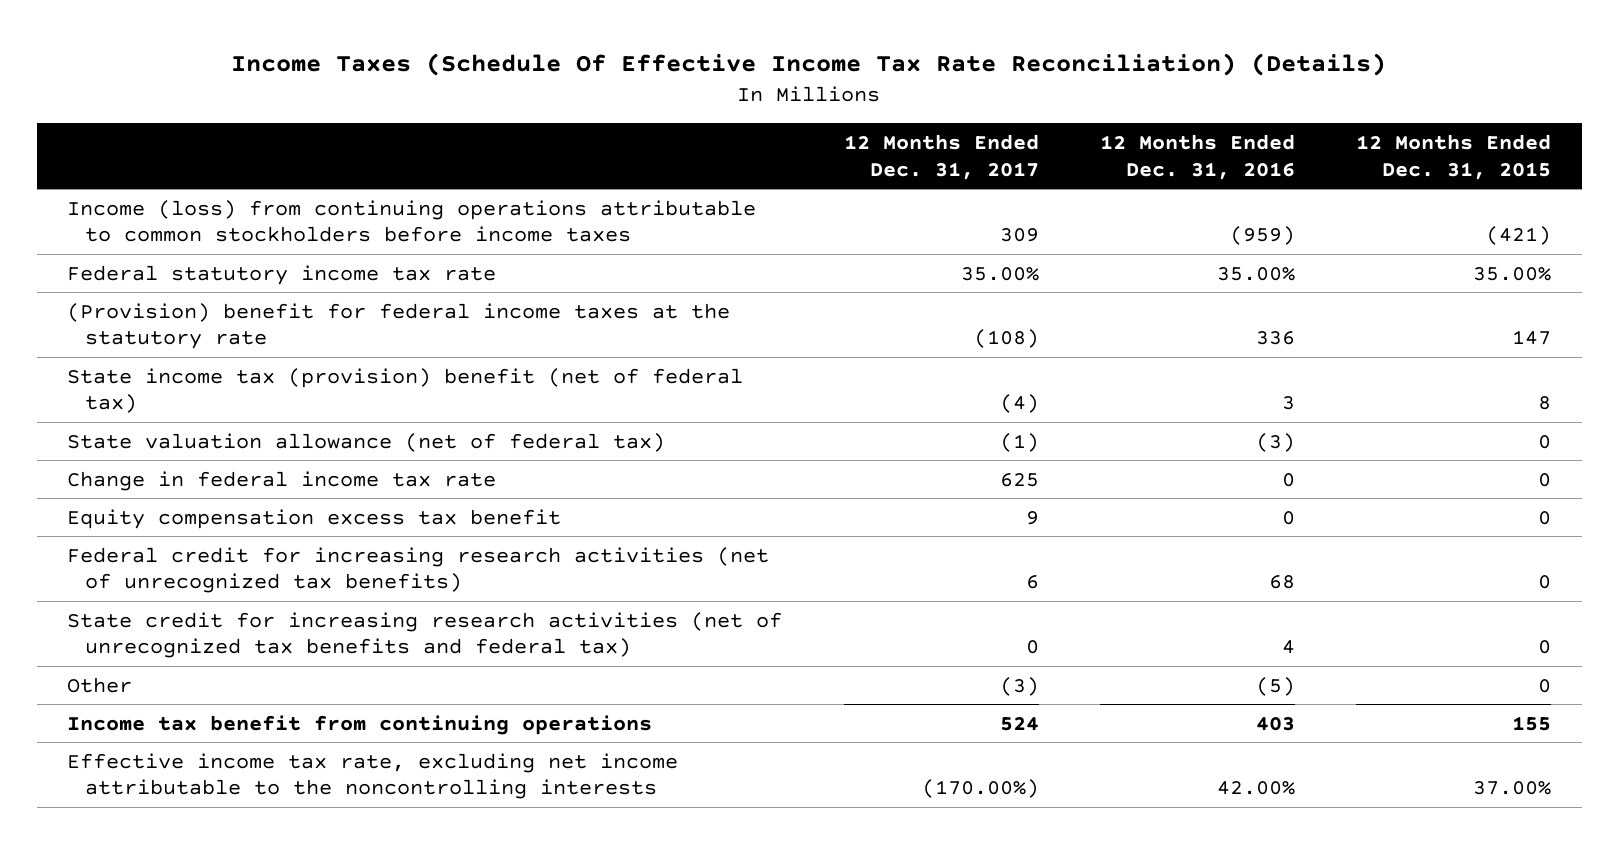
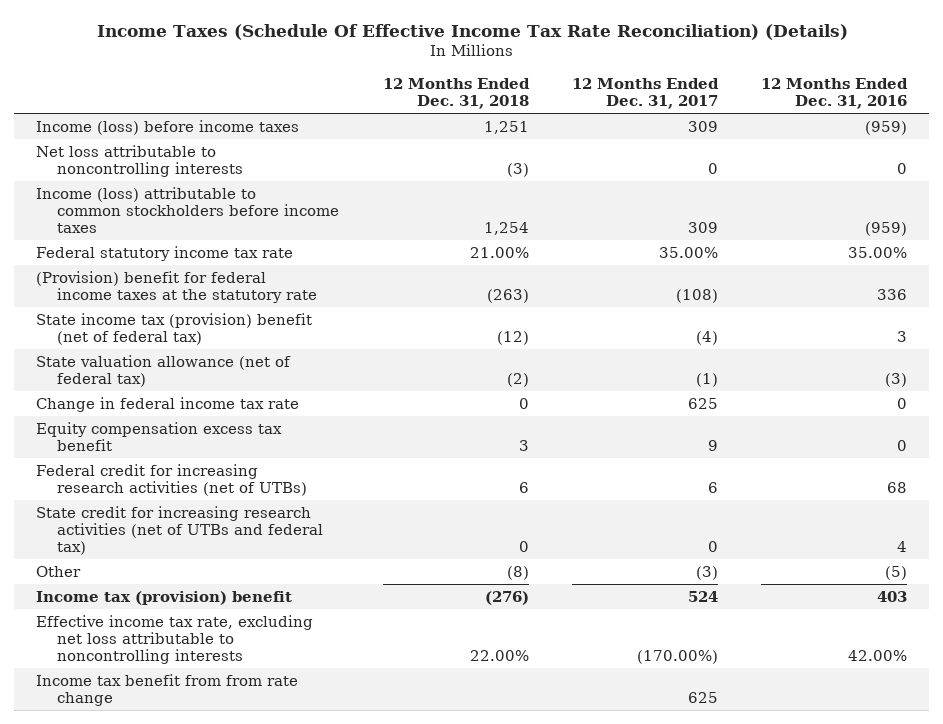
[1356,134,1552,180] 12 Months Ended Dec. 31, 2015 -> none
none -> [382,77,530,109] 12 Months Ended Dec. 31, 2018
none -> [35,119,299,135] Income (loss) before income taxes
none -> [35,144,244,177] Net loss attributable to noncontrolling interests
[67,199,757,243] Income (loss) from continuing operations attributable to common stockholders before income taxes -> [35,186,340,234] Income (loss) attributable to common stockholders before income taxes
[67,546,770,594] Federal credit for increasing research activities (net of unrecognized tax benefits) -> [35,463,308,496] Federal credit for increasing research activities (net of UTBs)
[67,611,783,659] State credit for increasing research activities (net of unrecognized tax benefits and federal tax) -> [35,505,324,556] State credit for increasing research activities (net of UTBs and federal tax)
[67,714,653,735] Income tax benefit from continuing operations -> [35,590,292,605] Income tax (provision) benefit
[67,752,679,800] Effective income tax rate, excluding net income attributable to the noncontrolling interests -> [35,614,313,665] Effective income tax rate, excluding net loss attributable to noncontrolling interests
none -> [35,673,298,706] Income tax benefit from from rate change

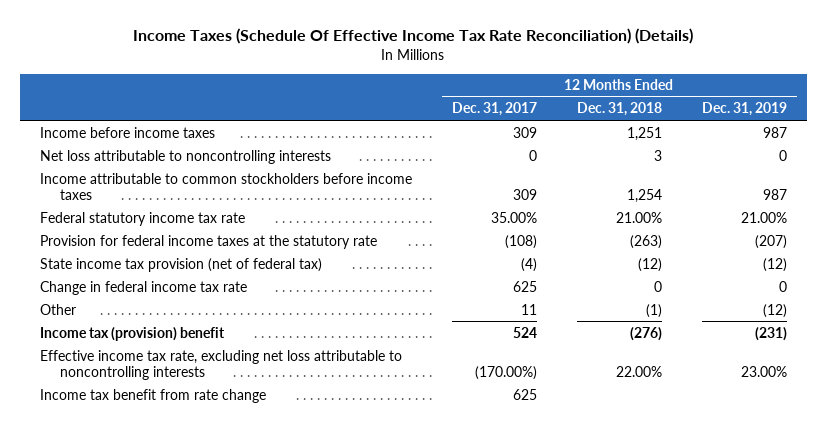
[761,77,909,109] 12 Months Ended Dec. 31, 2016 -> none
none -> [701,102,787,117] Dec. 31, 2019
[35,119,299,135] Income (loss) before income taxes -> [39,126,215,138] Income before income taxes
[506,162,529,177] (3) -> [653,149,662,161] 3
[35,186,340,234] Income (loss) attributable to common stockholders before income taxes -> [39,172,412,200] Income attributable to common stockholders before income taxes
[35,354,291,387] State valuation allowance (net of federal tax) -> none
[35,270,318,303] (Provision) benefit for federal income taxes at the statutory rate -> [39,234,377,249] Provision for federal income taxes at the statutory rate
[35,312,312,345] State income tax (provision) benefit (net of federal tax) -> [39,257,322,272] State income tax provision (net of federal tax)
[35,421,282,451] Equity compensation excess tax benefit -> none
[35,463,308,496] Federal credit for increasing research activities (net of UTBs) -> none
[35,505,324,556] State credit for increasing research activities (net of UTBs and federal tax) -> none
[506,565,529,580] (8) -> [645,303,662,318] (1)
[696,565,719,580] (3) -> [520,303,537,315] 11
[35,673,298,706] Income tax benefit from from rate change -> [39,388,266,403] Income tax benefit from rate change

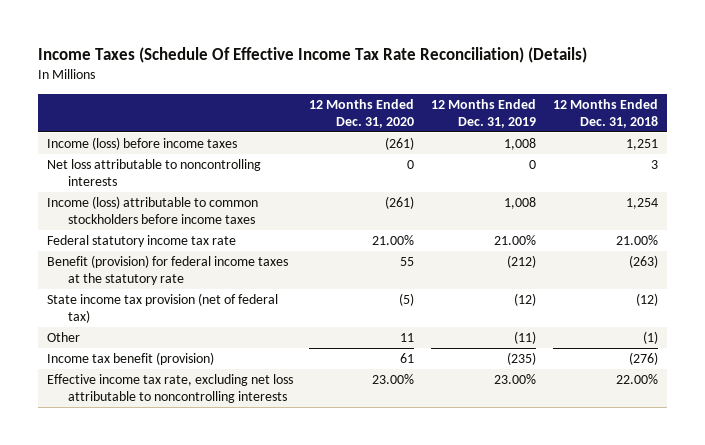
[451,102,537,117] Dec. 31, 2017 -> none
none -> [309,99,415,128] 12 Months Ended Dec. 31, 2020
[39,126,215,138] Income before income taxes -> [46,137,237,151] Income (loss) before income taxes
[762,126,787,138] 987 -> [504,138,537,151] 1,008
[39,172,412,200] Income attributable to common stockholders before income taxes -> [46,196,258,225] Income (loss) attributable to common stockholders before income taxes
[762,188,787,200] 987 -> [504,197,537,210] 1,008
[39,234,377,249] Provision for federal income taxes at the statutory rate -> [46,255,288,286] Benefit (provision) for federal income taxes at the statutory rate
[754,234,787,249] (207) -> [507,255,537,269] (212)
[39,280,247,295] Change in federal income tax rate -> none
[762,303,787,318] (12) -> [514,331,537,345] (11)
[39,326,225,341] Income tax (provision) benefit -> [46,352,214,366] Income tax benefit (provision)
[754,326,787,341] (231) -> [507,352,537,366] (235)
[39,388,266,403] Income tax benefit from rate change -> none

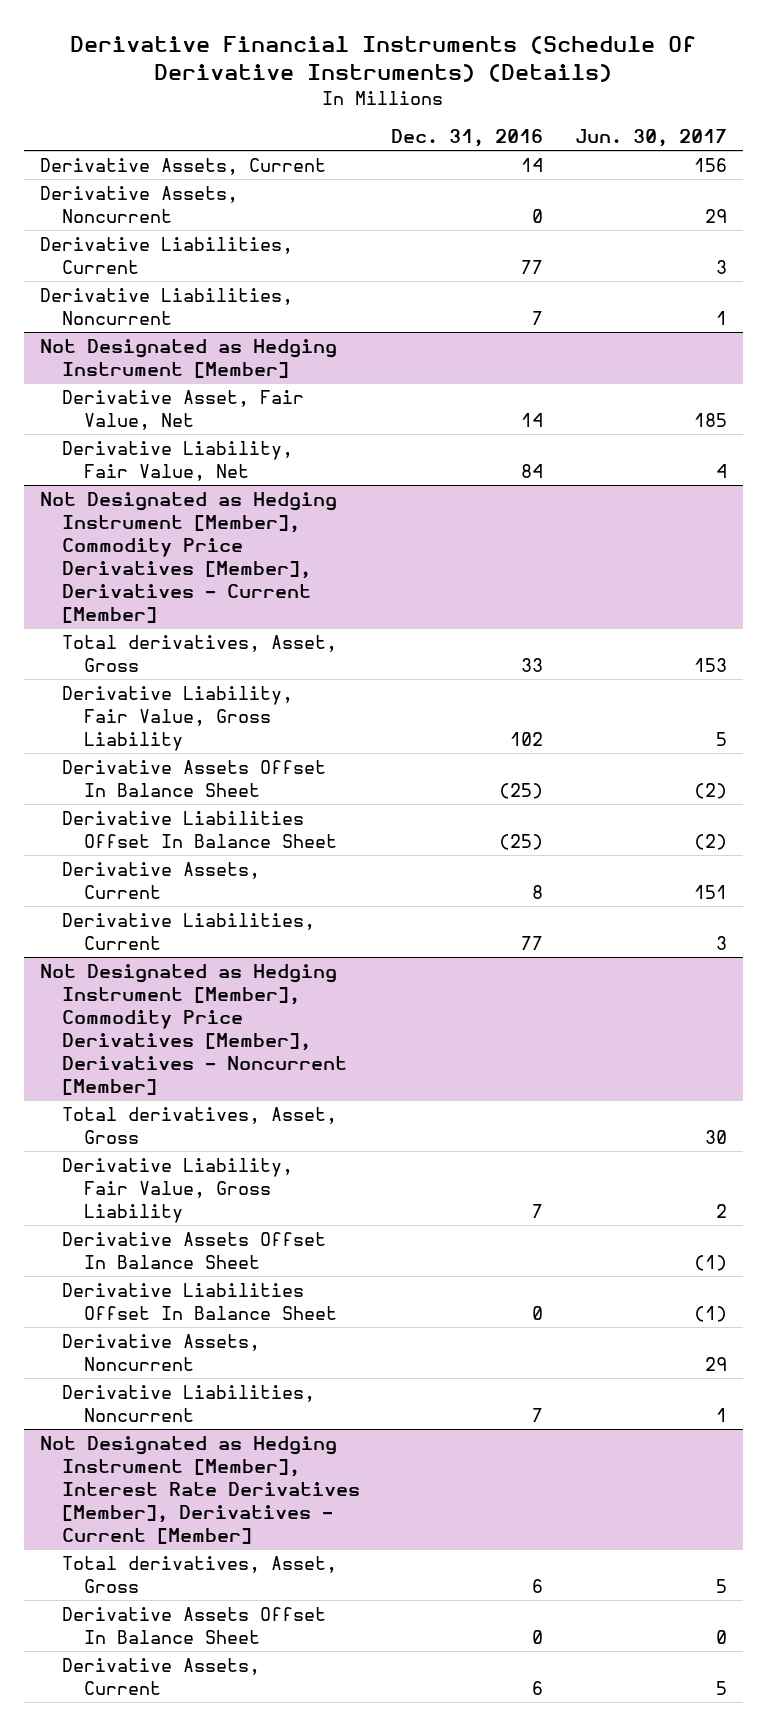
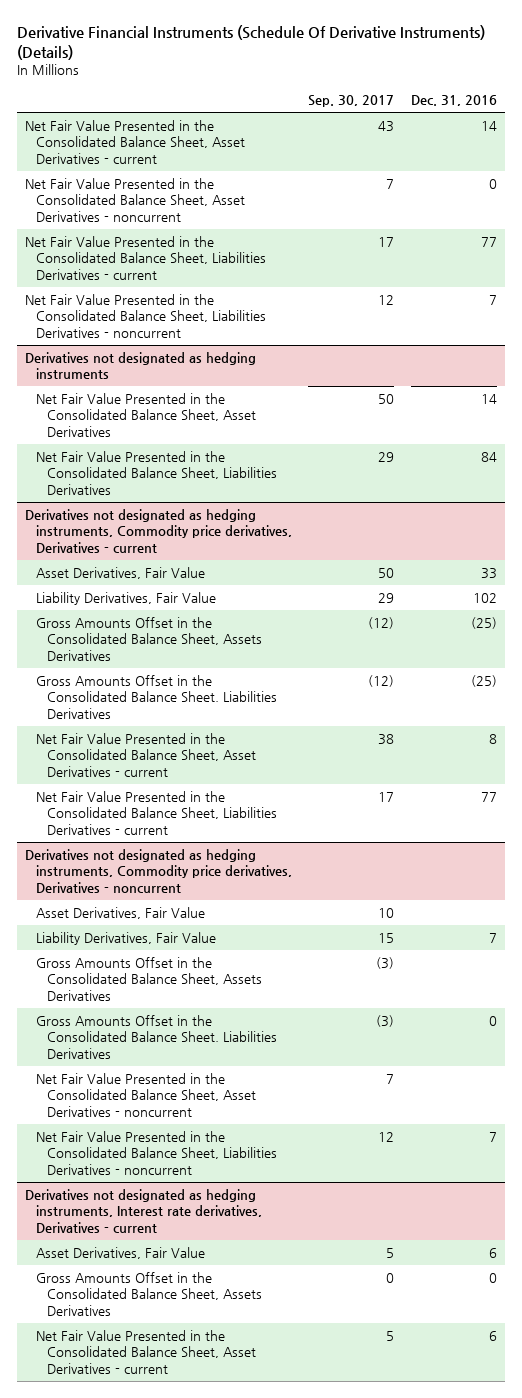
[574,129,727,148] Jun. 30, 2017 -> none
none -> [308,94,395,107] Sep. 30, 2017
[39,157,326,175] Derivative Assets, Current -> [24,120,246,164] Net Fair Value Presented in the Consolidated Balance Sheet, Asset Derivatives - current
[39,185,238,223] Derivative Assets, Noncurrent -> [24,178,246,222] Net Fair Value Presented in the Consolidated Balance Sheet, Asset Derivatives - noncurrent
[39,236,293,274] Derivative Liabilities, Current -> [24,236,267,280] Net Fair Value Presented in the Consolidated Balance Sheet, Liabilities Derivatives - current
[39,287,293,325] Derivative Liabilities, Noncurrent -> [24,294,267,338] Net Fair Value Presented in the Consolidated Balance Sheet, Liabilities Derivatives - noncurrent
[39,338,337,378] Not Designated as Hedging Instrument [Member] -> [24,352,256,380] Derivatives not designated as hedging instruments
[61,389,304,430] Derivative Asset, Fair Value, Net -> [36,393,257,437] Net Fair Value Presented in the Consolidated Balance Sheet, Asset Derivatives
[61,440,293,481] Derivative Liability, Fair Value, Net -> [36,451,278,495] Net Fair Value Presented in the Consolidated Balance Sheet, Liabilities Derivatives
[39,491,337,623] Not Designated as Hedging Instrument [Member], Commodity Price Derivatives [Member], Derivatives - Current [Member] -> [24,509,293,553] Derivatives not designated as hedging instruments, Commodity price derivatives, Derivatives - current
[61,634,337,672] Total derivatives, Asset, Gross -> [36,567,206,580] Asset Derivatives, Fair Value
[61,685,293,751] Derivative Liability, Fair Value, Gross Liability -> [36,592,217,606] Liability Derivatives, Fair Value
[61,759,326,797] Derivative Assets Offset In Balance Sheet -> [36,617,263,661] Gross Amounts Offset in the Consolidated Balance Sheet, Assets Derivatives
[61,810,338,848] Derivative Liabilities Offset In Balance Sheet -> [36,675,278,719] Gross Amounts Offset in the Consolidated Balance Sheet. Liabilities Derivatives
[61,861,260,899] Derivative Assets, Current -> [36,733,257,777] Net Fair Value Presented in the Consolidated Balance Sheet, Asset Derivatives - current
[61,912,315,950] Derivative Liabilities, Current -> [36,791,278,835] Net Fair Value Presented in the Consolidated Balance Sheet, Liabilities Derivatives - current
[39,963,347,1095] Not Designated as Hedging Instrument [Member], Commodity Price Derivatives [Member], Derivatives - Noncurrent [Member] -> [24,849,293,893] Derivatives not designated as hedging instruments, Commodity price derivatives, Derivatives - noncurrent
[61,1106,337,1144] Total derivatives, Asset, Gross -> [36,907,206,920] Asset Derivatives, Fair Value
[61,1157,293,1223] Derivative Liability, Fair Value, Gross Liability -> [36,932,217,946] Liability Derivatives, Fair Value
[61,1231,326,1269] Derivative Assets Offset In Balance Sheet -> [36,957,263,1001] Gross Amounts Offset in the Consolidated Balance Sheet, Assets Derivatives
[61,1282,338,1320] Derivative Liabilities Offset In Balance Sheet -> [36,1015,278,1059] Gross Amounts Offset in the Consolidated Balance Sheet. Liabilities Derivatives
[61,1333,260,1371] Derivative Assets, Noncurrent -> [36,1073,257,1117] Net Fair Value Presented in the Consolidated Balance Sheet, Asset Derivatives - noncurrent
[61,1384,315,1422] Derivative Liabilities, Noncurrent -> [36,1131,278,1175] Net Fair Value Presented in the Consolidated Balance Sheet, Liabilities Derivatives - noncurrent
[39,1435,360,1544] Not Designated as Hedging Instrument [Member], Interest Rate Derivatives [Member], Derivatives - Current [Member] -> [24,1189,263,1233] Derivatives not designated as hedging instruments, Interest rate derivatives, Derivatives - current
[61,1555,337,1593] Total derivatives, Asset, Gross -> [36,1247,206,1260] Asset Derivatives, Fair Value
[61,1606,326,1644] Derivative Assets Offset In Balance Sheet -> [36,1272,263,1316] Gross Amounts Offset in the Consolidated Balance Sheet, Assets Derivatives
[61,1657,260,1695] Derivative Assets, Current -> [36,1330,257,1374] Net Fair Value Presented in the Consolidated Balance Sheet, Asset Derivatives - current

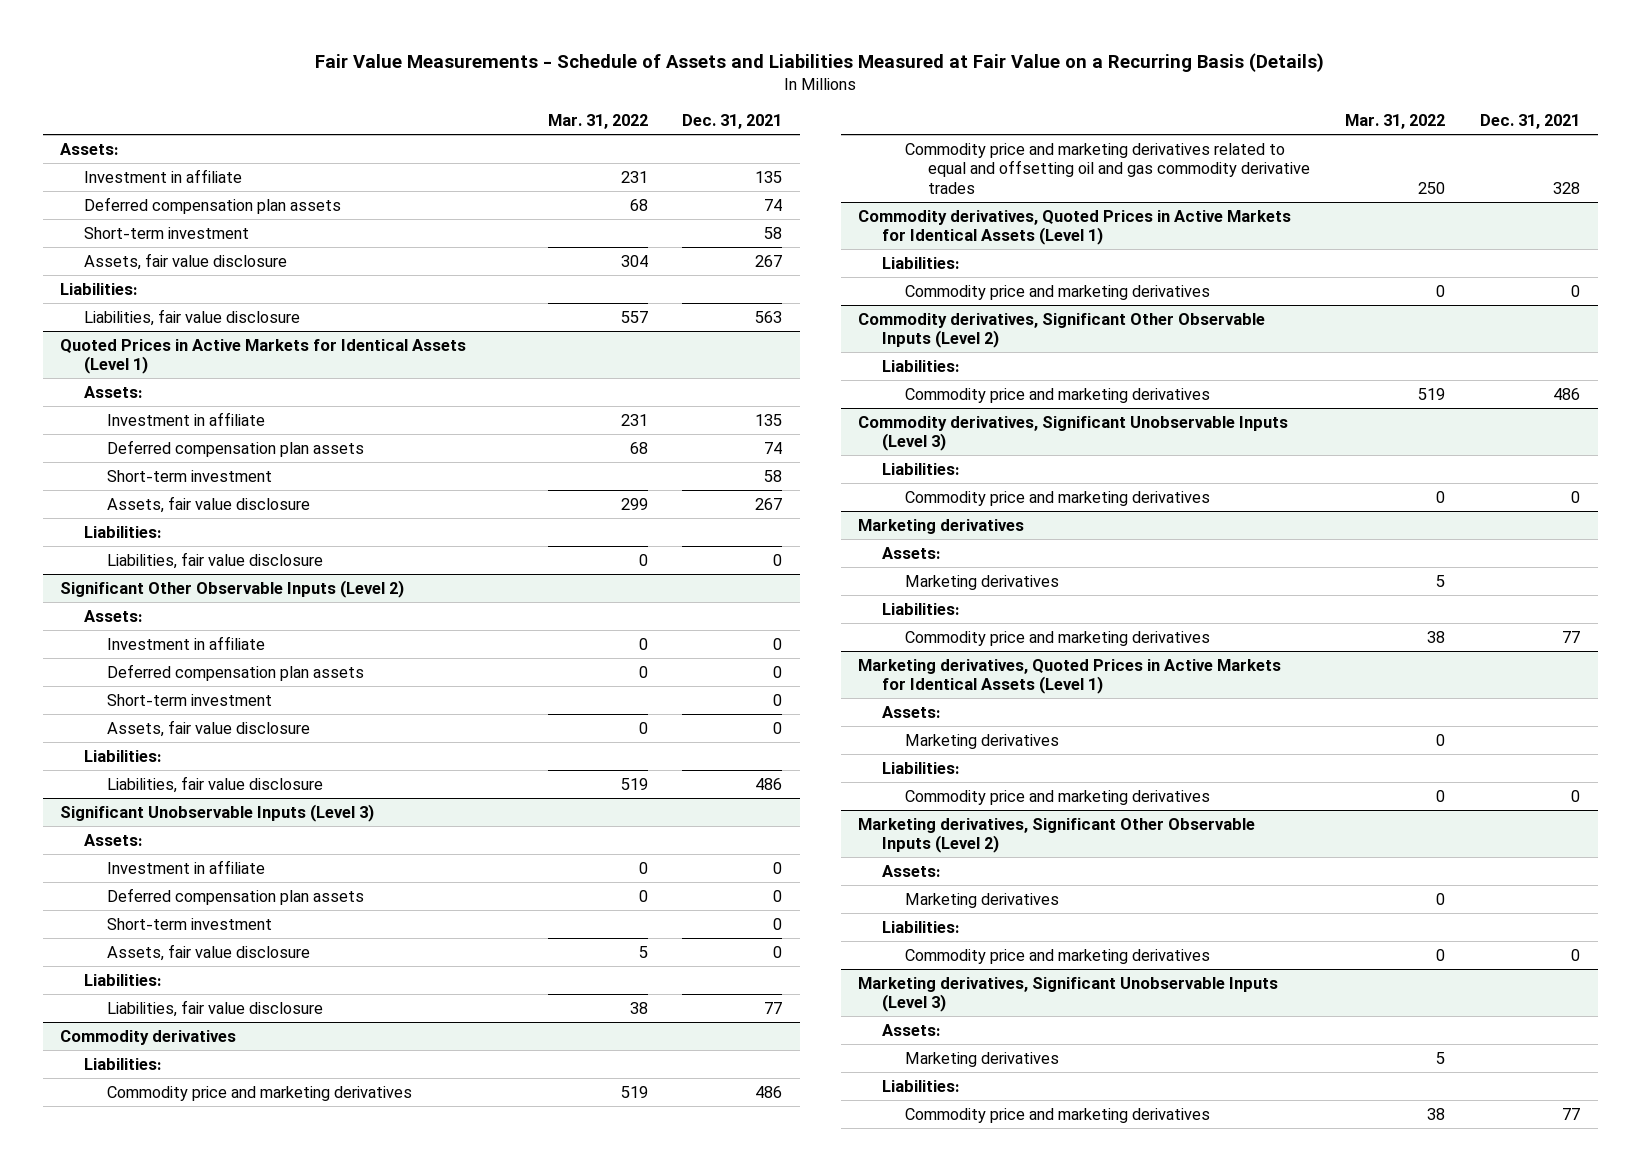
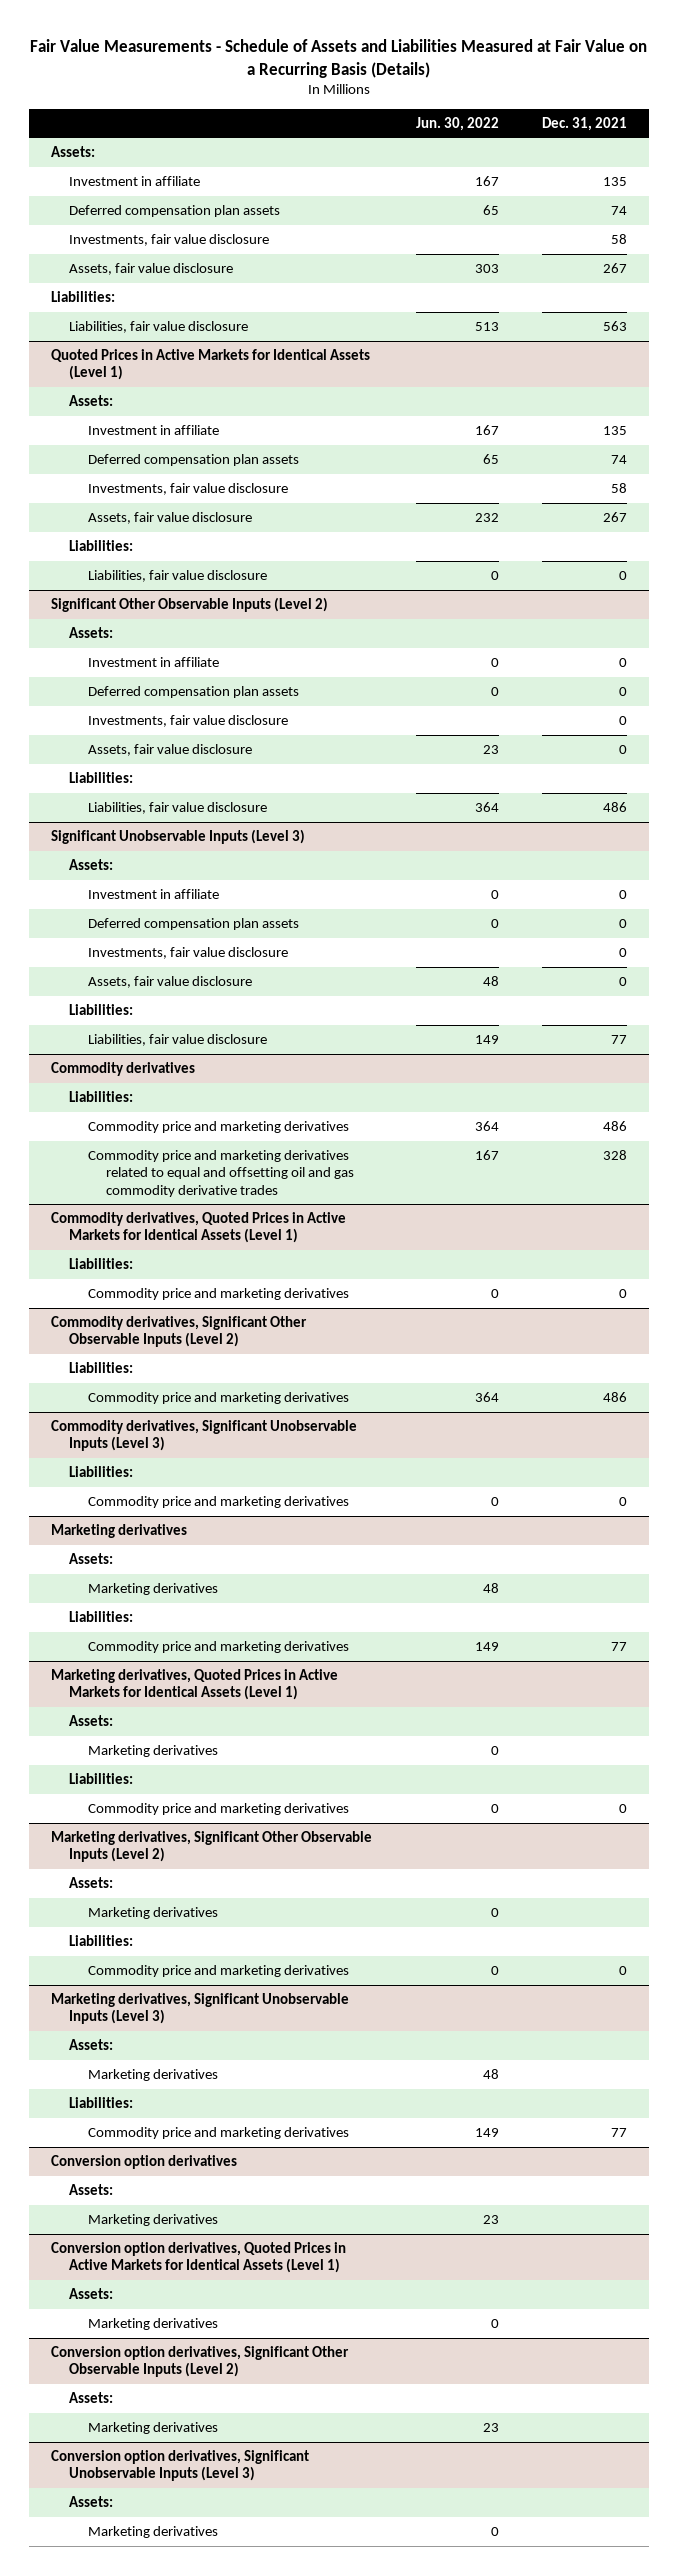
[547,114,648,130] Mar. 31, 2022 -> none
none -> [415,116,499,131] Jun. 30, 2022
[83,226,249,239] Short-term investment -> [69,234,270,247] Investments, fair value disclosure
[107,469,273,482] Short-term investment -> [87,483,288,496] Investments, fair value disclosure
[107,693,273,706] Short-term investment -> [87,715,288,728] Investments, fair value disclosure
[107,917,273,930] Short-term investment -> [87,947,288,960] Investments, fair value disclosure
none -> [50,2155,237,2170] Conversion option derivatives
none -> [69,2184,114,2196] Assets:
none -> [87,2214,218,2227] Marketing derivatives
none -> [50,2242,346,2274] Conversion option derivatives, Quoted Prices in Active Markets for Identical Assets (Level 1)
none -> [69,2288,114,2300] Assets:
none -> [87,2318,218,2331] Marketing derivatives
none -> [50,2346,349,2378] Conversion option derivatives, Significant Other Observable Inputs (Level 2)
none -> [69,2392,114,2404] Assets:
none -> [87,2422,218,2435] Marketing derivatives
none -> [50,2450,309,2482] Conversion option derivatives, Significant Unobservable Inputs (Level 3)
none -> [69,2496,114,2508] Assets:
none -> [87,2526,218,2539] Marketing derivatives

